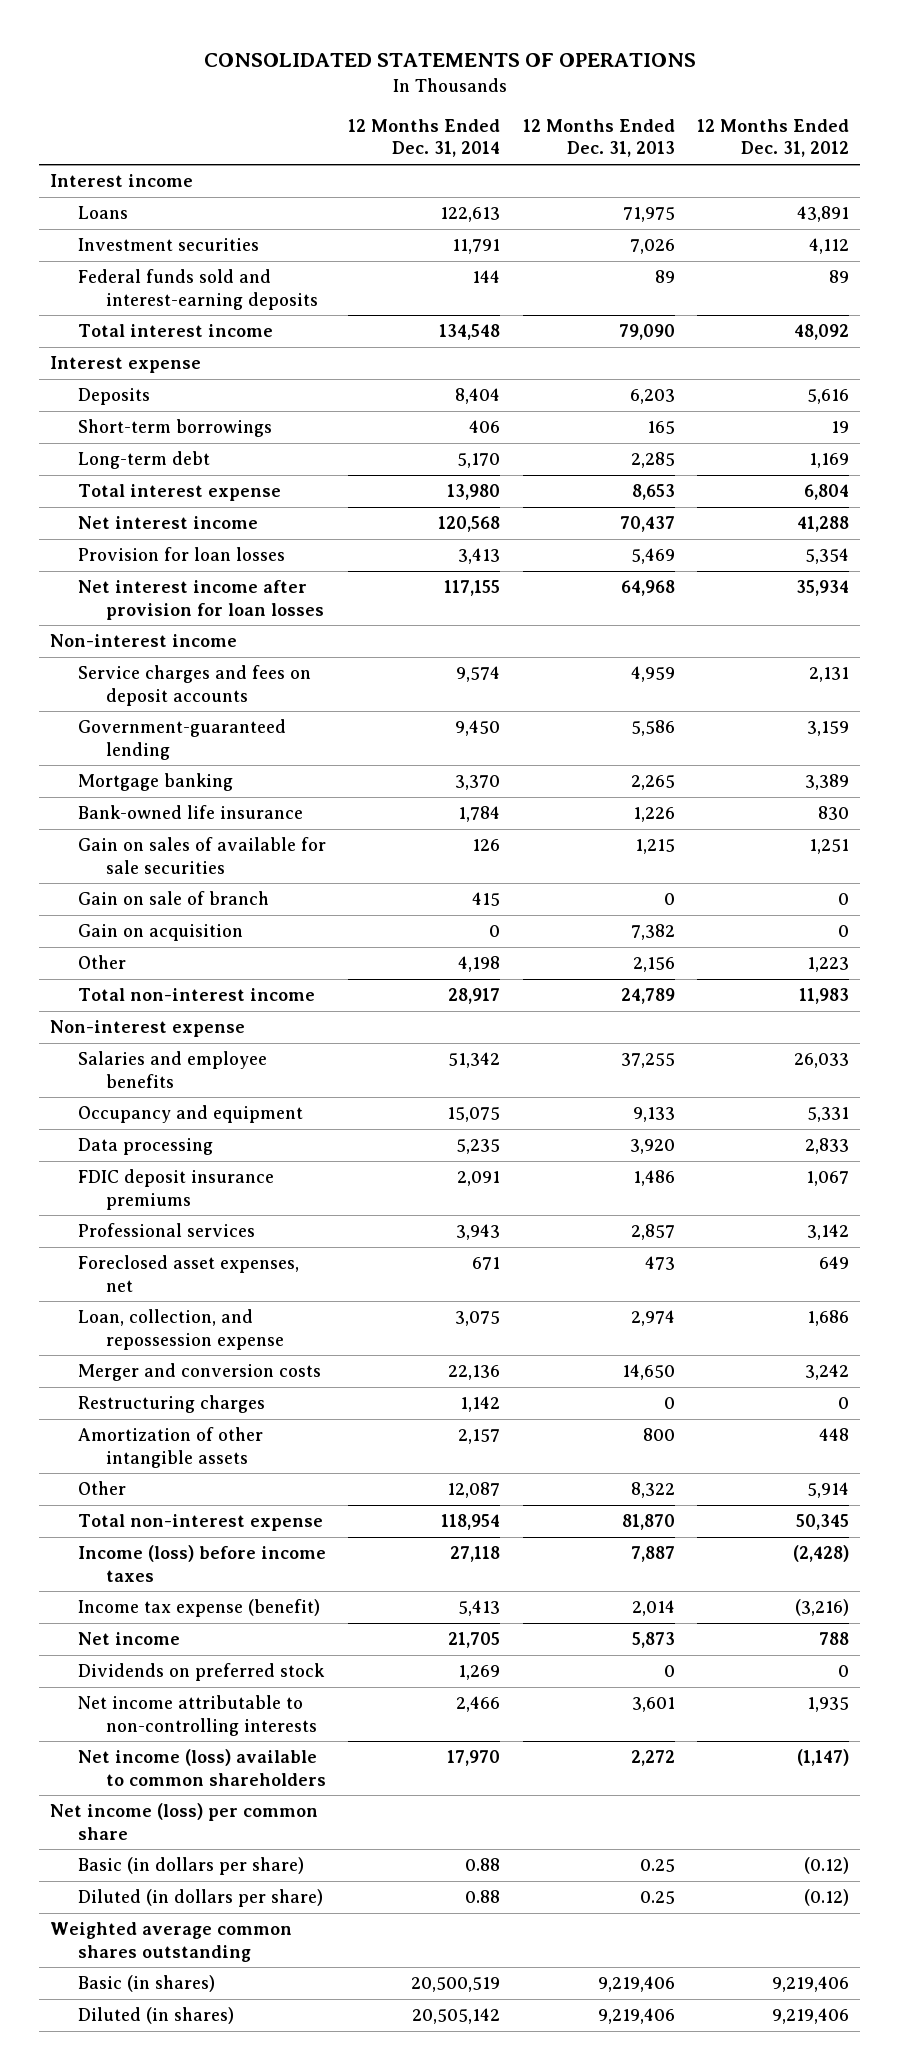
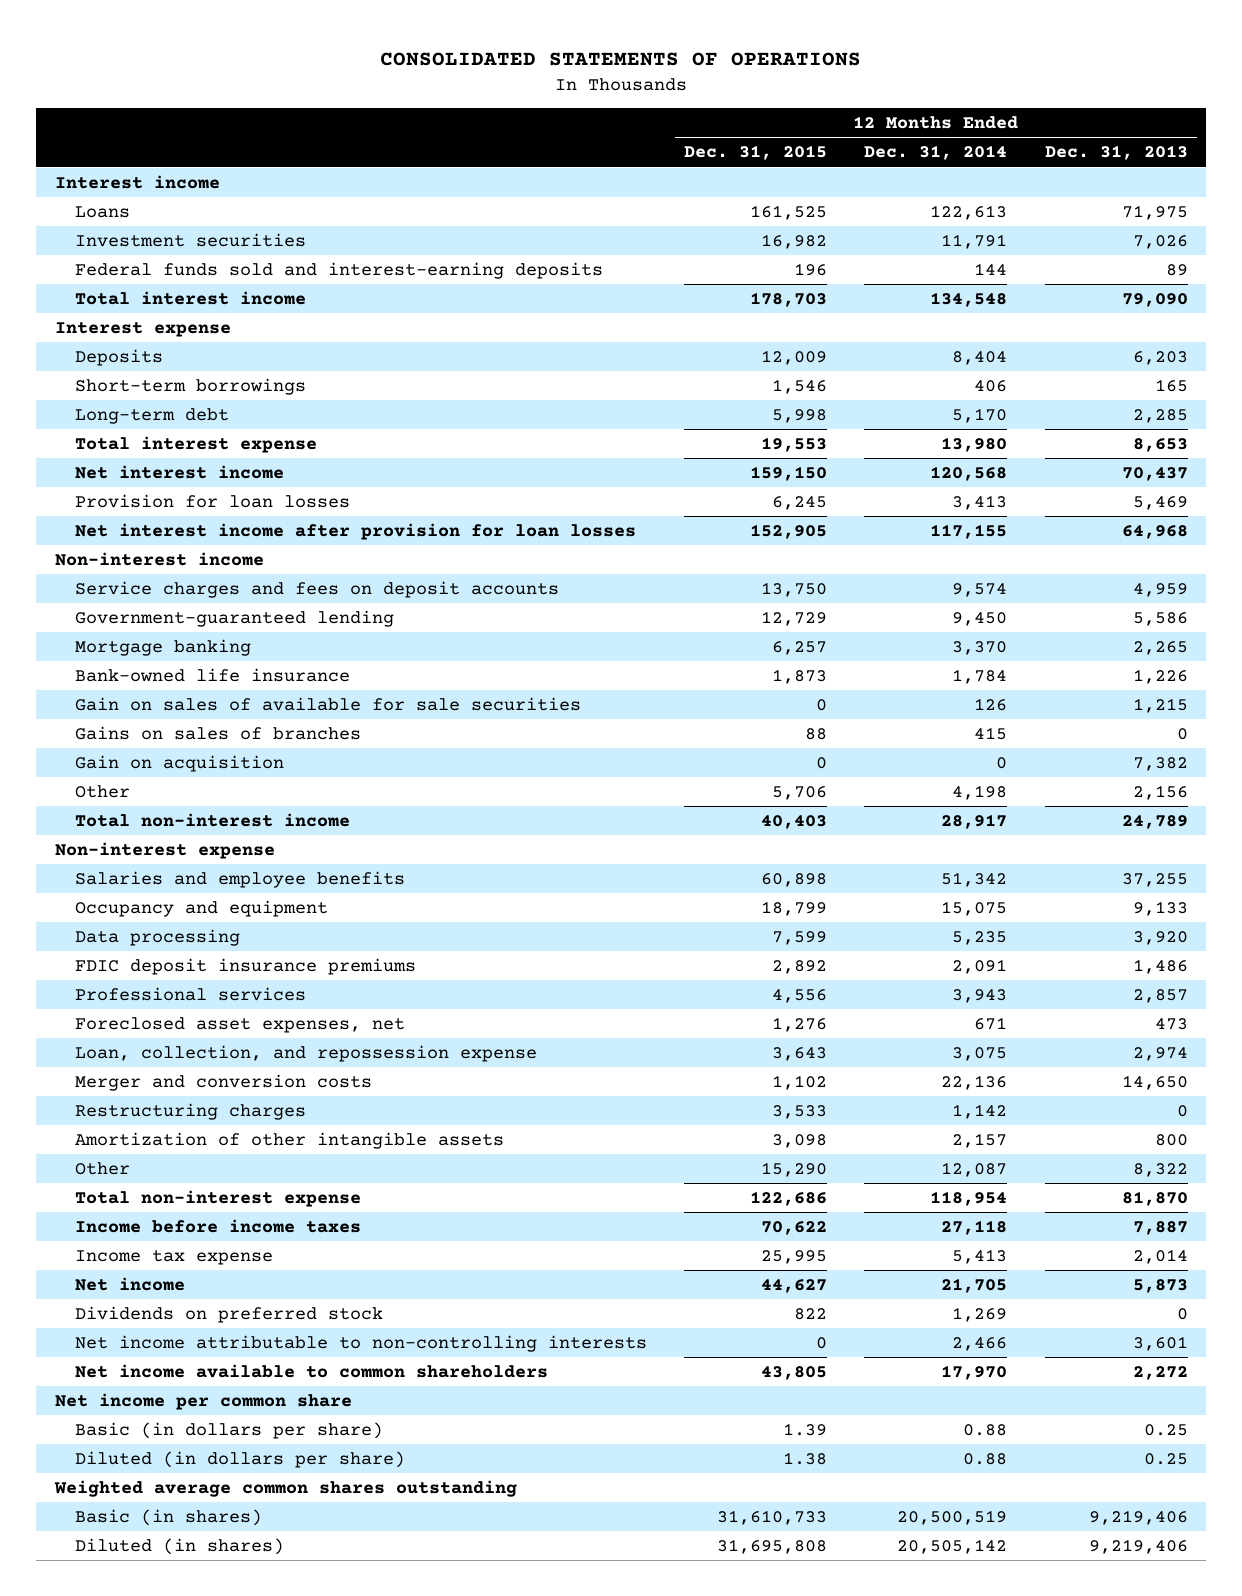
[696,118,849,158] 12 Months Ended Dec. 31, 2012 -> none
none -> [684,145,828,161] Dec. 31, 2015
[78,891,270,906] Gain on sale of branch -> [75,725,362,740] Gains on sales of branches
[78,1545,327,1582] Income (loss) before income taxes -> [75,1218,362,1233] Income before income taxes
[78,1599,321,1618] Income tax expense (benefit) -> [75,1249,274,1265] Income tax expense
[78,1749,326,1786] Net income (loss) available to common shareholders -> [75,1363,549,1378] Net income available to common shareholders
[50,1803,319,1840] Net income (loss) per common share -> [54,1392,352,1410] Net income per common share

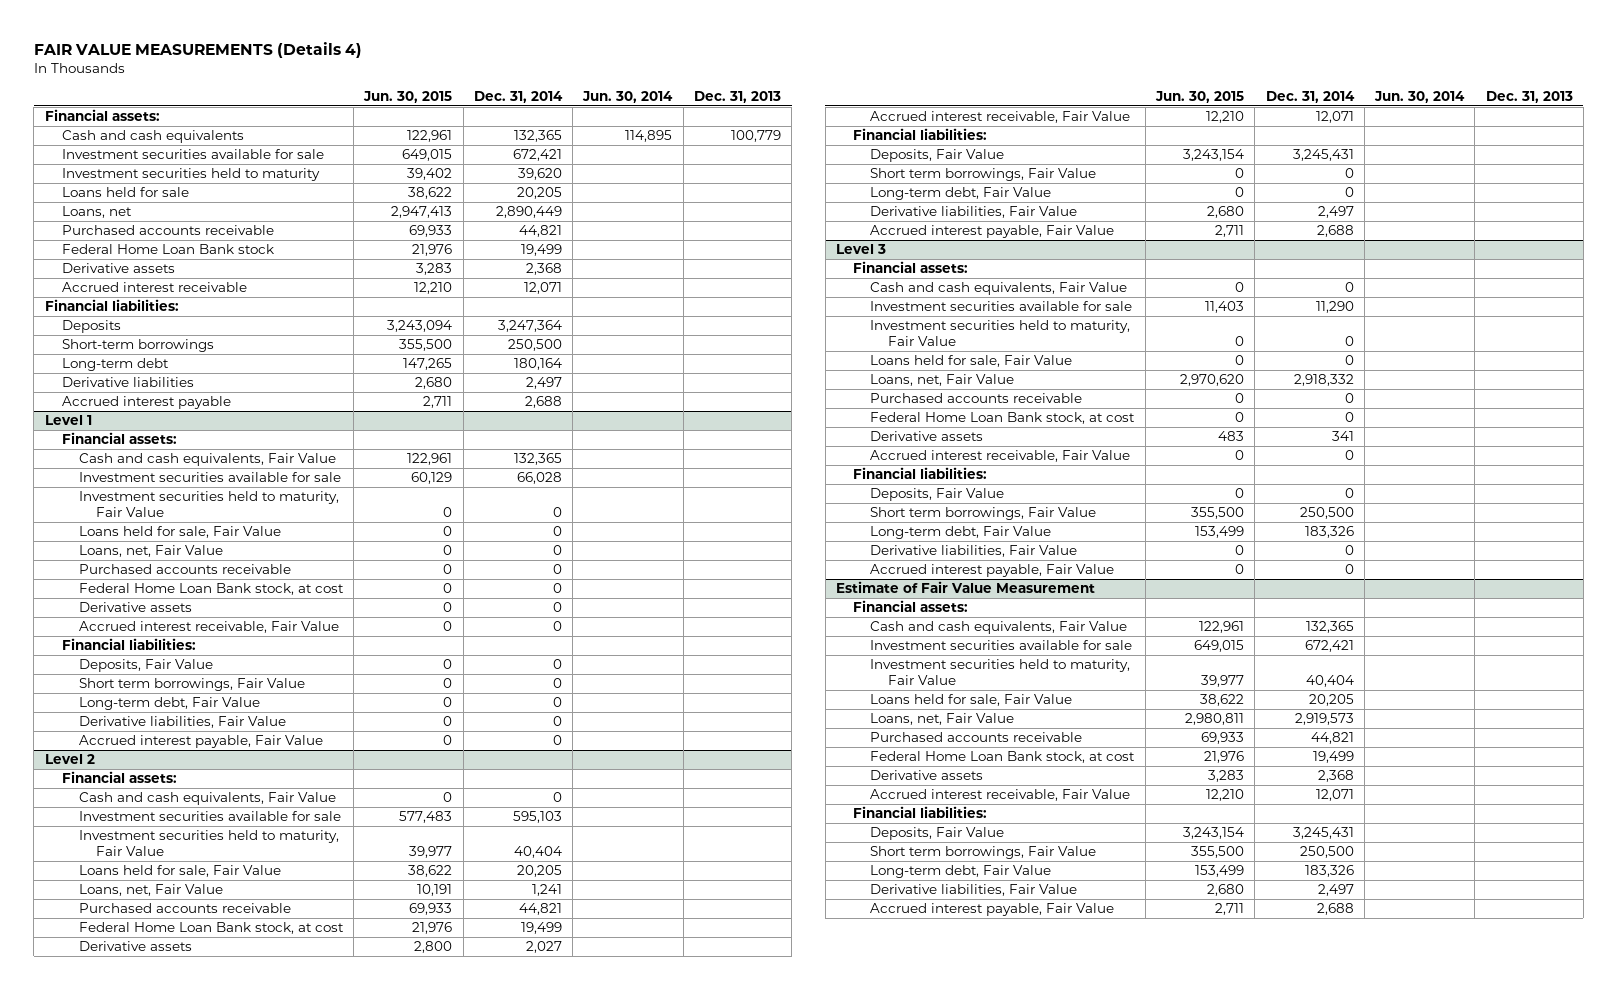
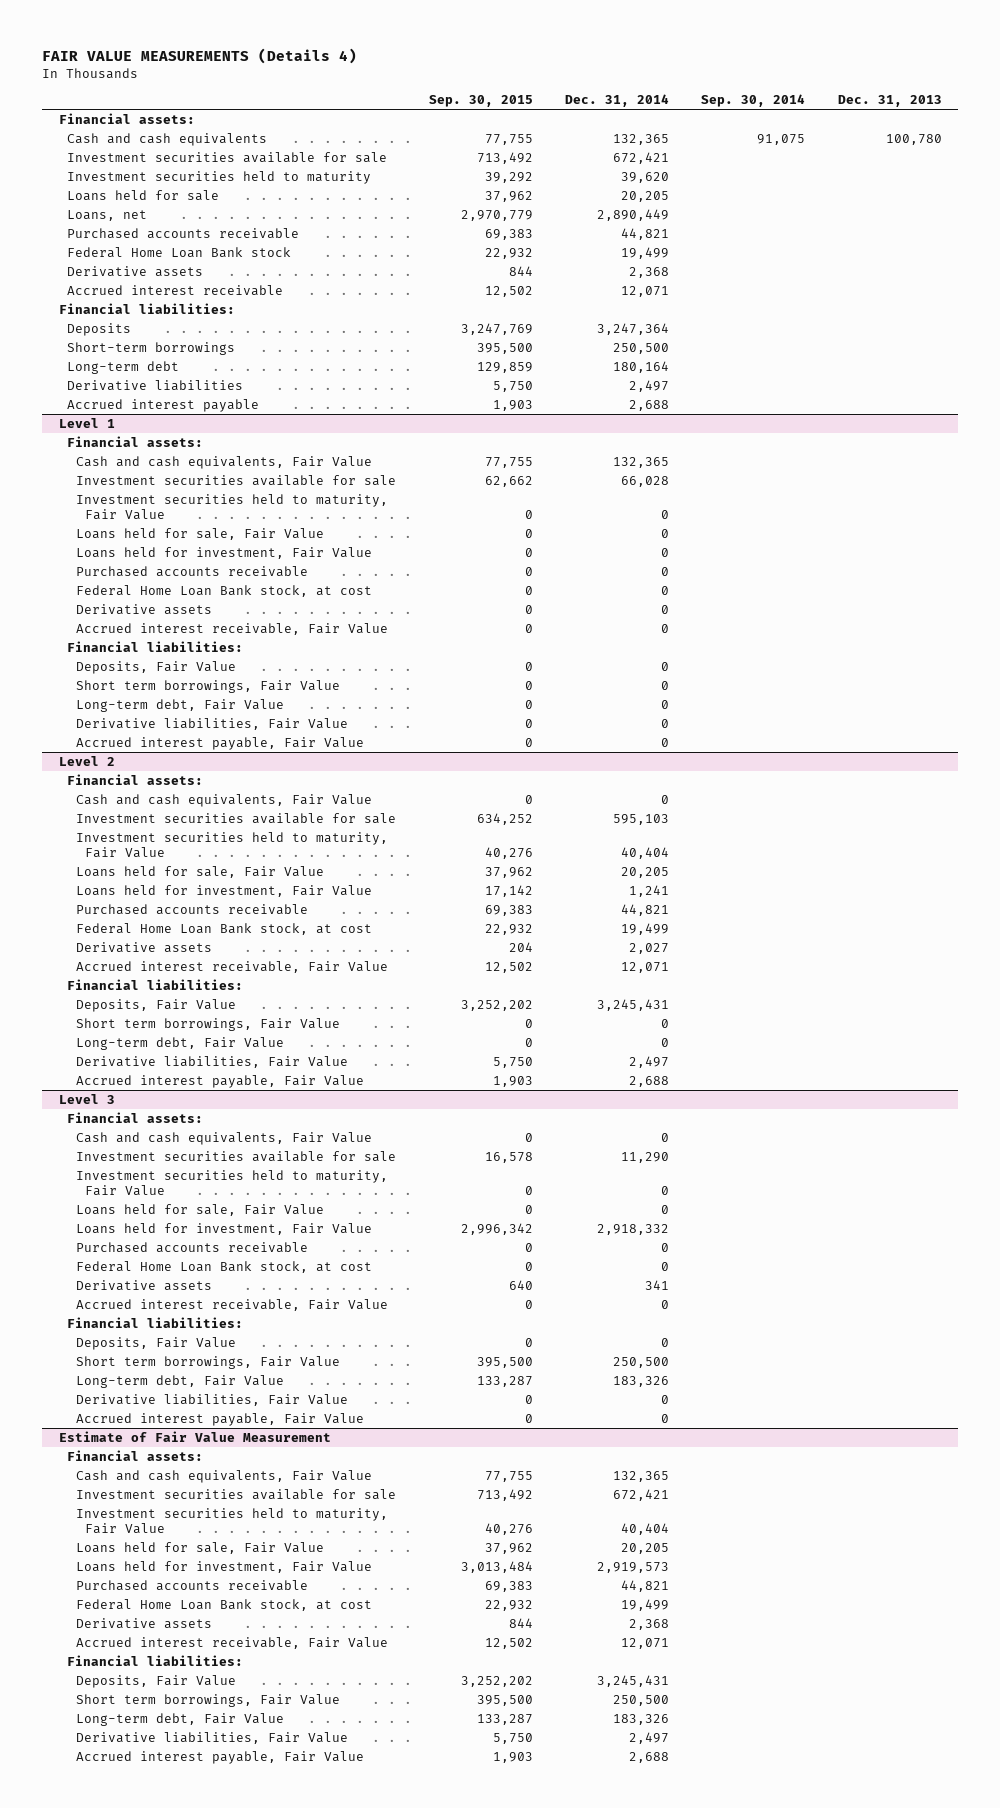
[363,90,453,103] Jun. 30, 2015 -> none
[582,90,674,103] Jun. 30, 2014 -> none
none -> [428,95,533,108] Sep. 30, 2015
none -> [701,94,806,108] Sep. 30, 2014
[730,130,781,143] 100,779 -> [885,133,942,145] 100,780
[78,545,223,558] Loans, net, Fair Value -> [76,546,373,559] Loans held for investment, Fair Value
[78,884,223,897] Loans, net, Fair Value -> [76,884,373,897] Loans held for investment, Fair Value
[870,374,1015,387] Loans, net, Fair Value -> [76,1222,373,1235] Loans held for investment, Fair Value
[870,713,1015,726] Loans, net, Fair Value -> [76,1560,373,1573] Loans held for investment, Fair Value

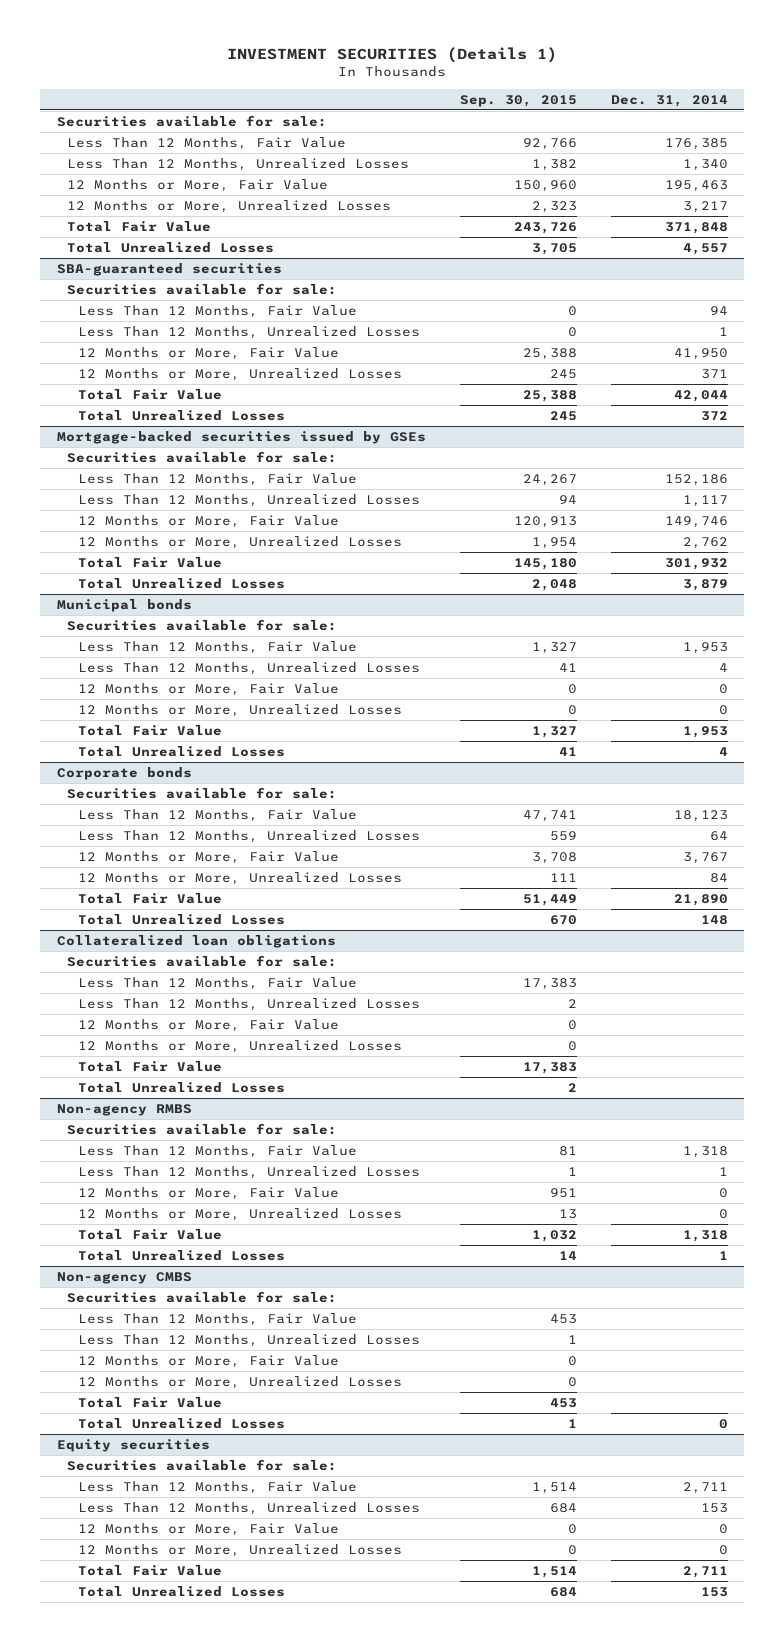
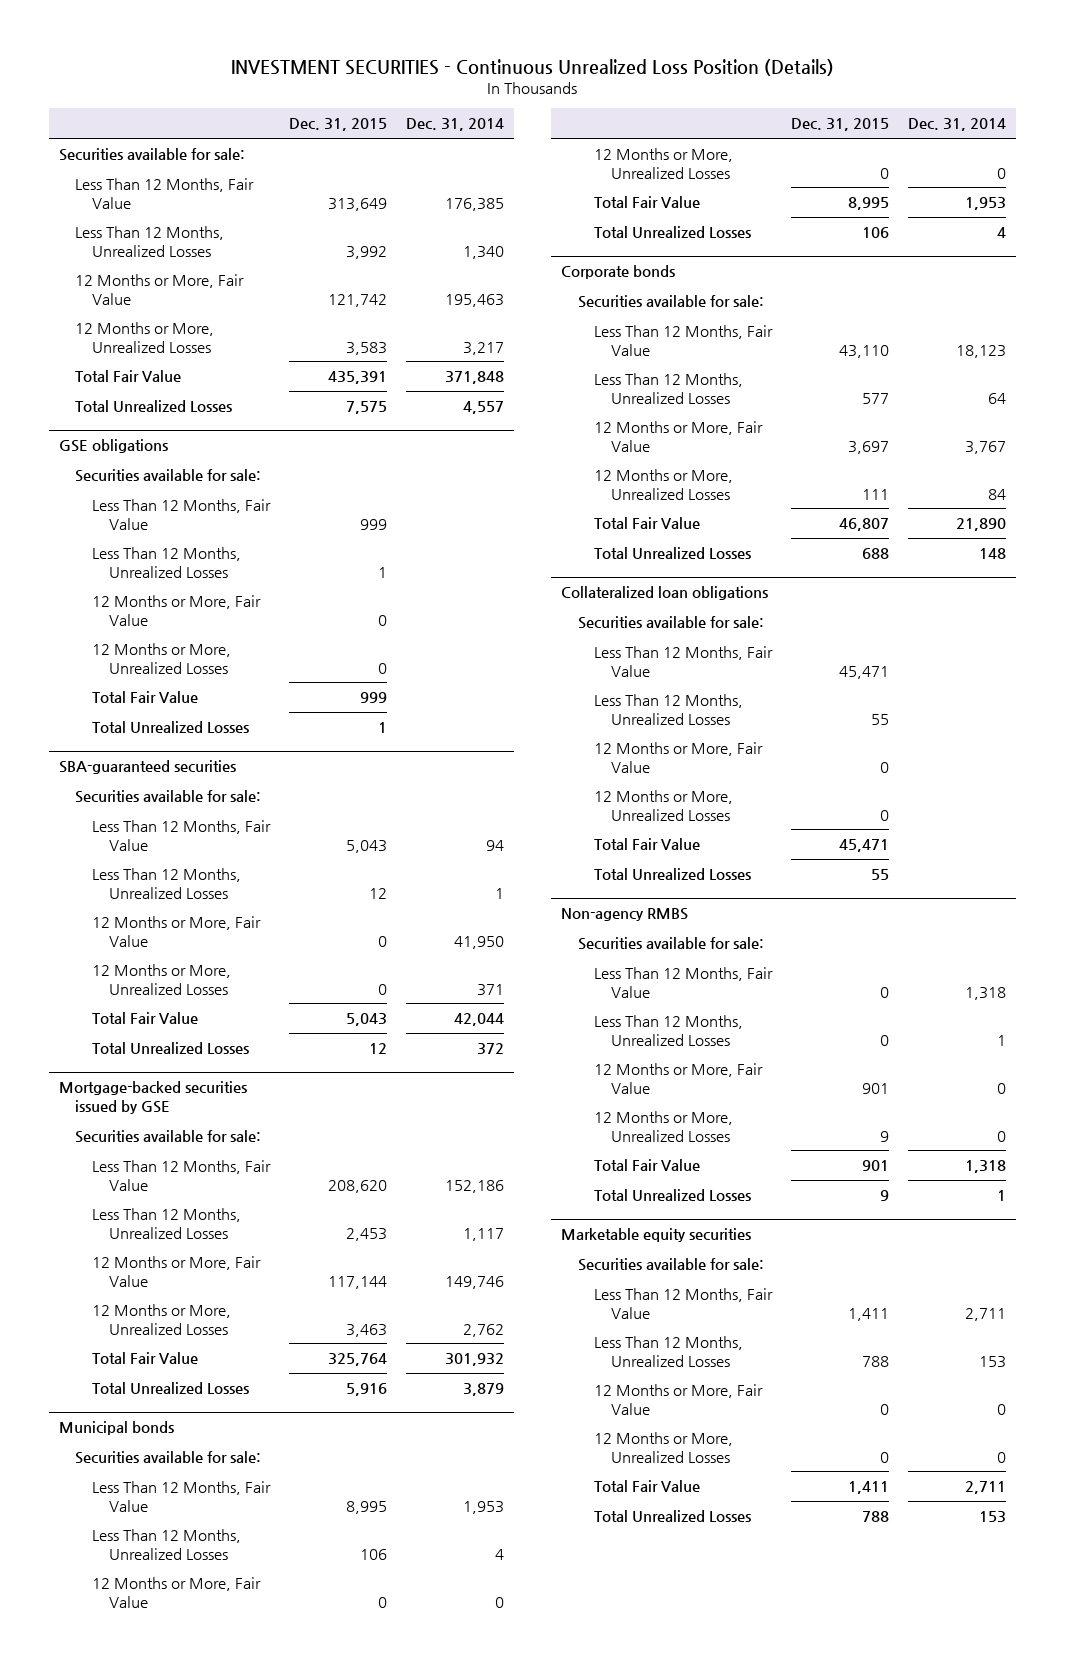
[227,47,558,64] INVESTMENT SECURITIES (Details 1) -> [231,58,835,76] INVESTMENT SECURITIES - Continuous Unrealized Loss Position (Details)
[459,94,577,107] Sep. 30, 2015 -> none
none -> [289,118,388,132] Dec. 31, 2015
none -> [58,439,168,454] GSE obligations
none -> [75,469,262,483] Securities available for sale:
none -> [92,499,272,530] Less Than 12 Months, Fair Value
none -> [92,547,242,578] Less Than 12 Months, Unrealized Losses
none -> [92,595,262,626] 12 Months or More, Fair Value
none -> [92,643,232,674] 12 Months or More, Unrealized Losses
none -> [92,691,199,704] Total Fair Value
none -> [92,721,250,734] Total Unrealized Losses
[56,430,426,444] Mortgage-backed securities issued by GSEs -> [58,1081,247,1114] Mortgage-backed securities issued by GSE
[56,1271,192,1284] Non-agency CMBS -> none
[67,1290,338,1303] Securities available for sale: -> none
[78,1312,358,1326] Less Than 12 Months, Fair Value -> none
[78,1333,421,1347] Less Than 12 Months, Unrealized Losses -> none
[78,1354,340,1368] 12 Months or More, Fair Value -> none
[78,1375,403,1389] 12 Months or More, Unrealized Losses -> none
[78,1396,223,1408] Total Fair Value -> none
[78,1417,286,1429] Total Unrealized Losses -> none
[56,1438,210,1452] Equity securities -> [560,1228,751,1243] Marketable equity securities

